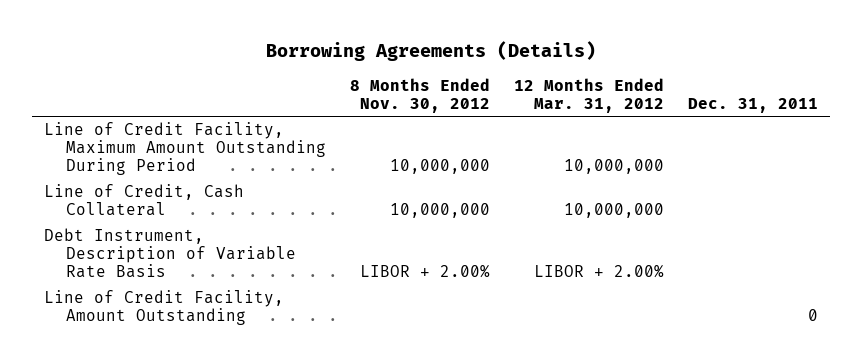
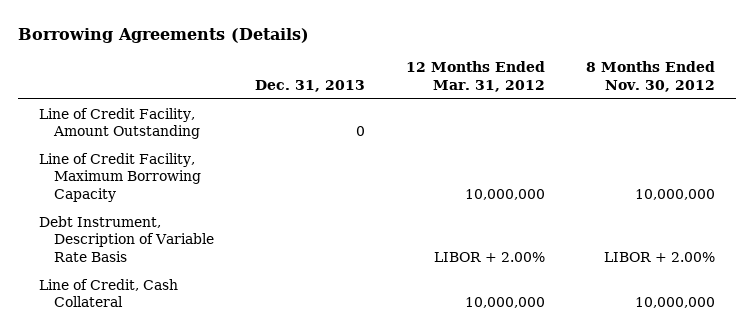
[687,97,818,113] Dec. 31, 2011 -> none
none -> [254,80,365,93] Dec. 31, 2013
[44,122,327,176] Line of Credit Facility, Maximum Amount Outstanding During Period -> none
none -> [38,152,201,203] Line of Credit Facility, Maximum Borrowing Capacity
[44,228,297,279] Debt Instrument, Description of Variable Rate Basis -> [38,215,214,263] Debt Instrument, Description of Variable Rate Basis
[44,184,245,217] Line of Credit, Cash Collateral -> [38,278,178,308] Line of Credit, Cash Collateral

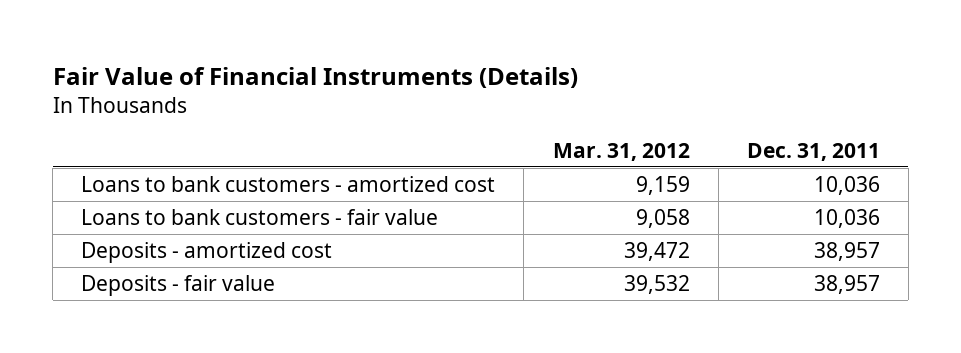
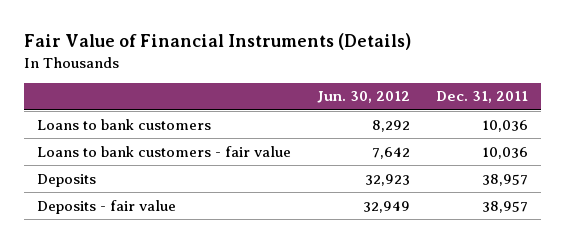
[552,142,690,161] Mar. 31, 2012 -> none
none -> [317,91,411,104] Jun. 30, 2012
[81,176,496,193] Loans to bank customers - amortized cost -> [36,118,211,130] Loans to bank customers
[81,242,333,264] Deposits - amortized cost -> [36,173,96,187] Deposits

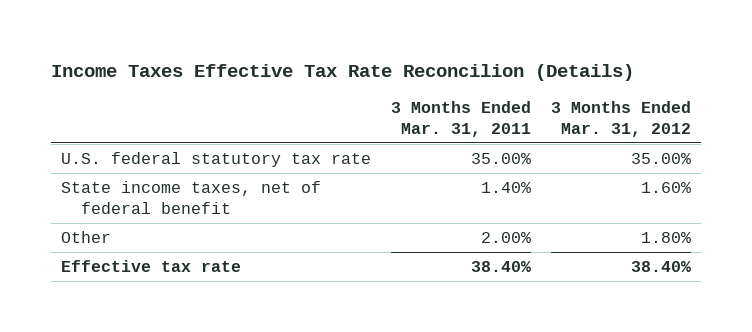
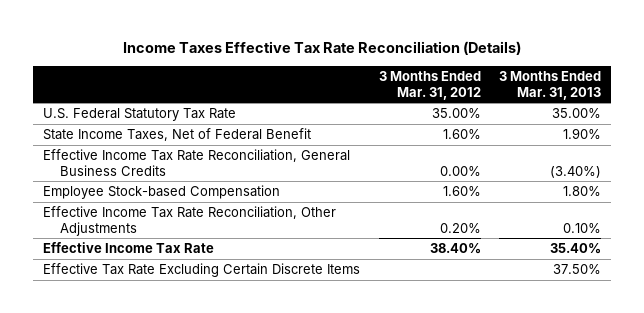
[51,63,635,81] Income Taxes Effective Tax Rate Reconcilion (Details) -> [123,41,522,56] Income Taxes Effective Tax Rate Reconciliation (Details)
[390,100,531,137] 3 Months Ended Mar. 31, 2011 -> none
none -> [499,71,602,100] 3 Months Ended Mar. 31, 2013
[61,230,112,243] Other -> none
[61,151,372,167] U.S. federal statutory tax rate -> [42,108,236,122] U.S. Federal Statutory Tax Rate
[61,180,322,214] State income taxes, net of federal benefit -> [42,128,311,142] State Income Taxes, Net of Federal Benefit
none -> [42,149,350,176] Effective Income Tax Rate Reconciliation, General Business Credits
none -> [42,185,280,200] Employee Stock-based Compensation
none -> [42,206,336,236] Effective Income Tax Rate Reconciliation, Other Adjustments
[61,259,242,272] Effective tax rate -> [42,242,214,254] Effective Income Tax Rate
none -> [42,263,360,278] Effective Tax Rate Excluding Certain Discrete Items

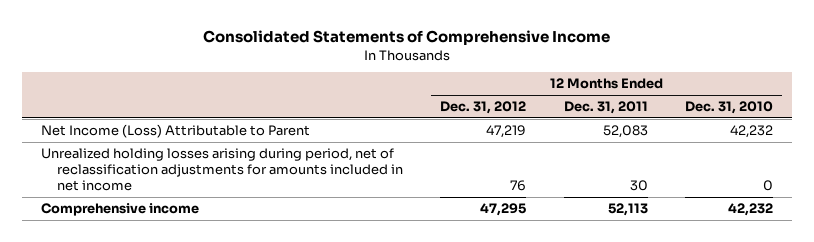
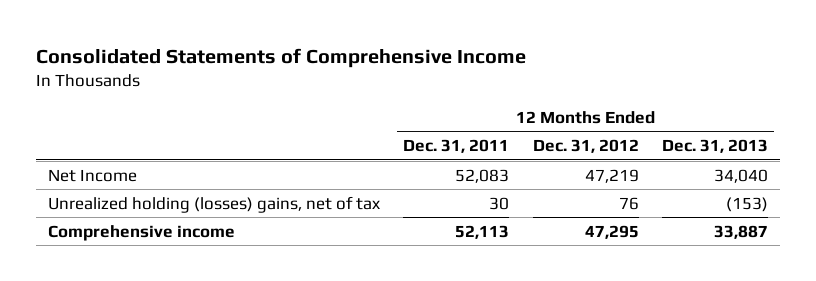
[685,101,774,115] Dec. 31, 2010 -> none
none -> [662,139,769,154] Dec. 31, 2013
[40,123,310,138] Net Income (Loss) Attributable to Parent -> [47,168,137,182] Net Income
[40,147,404,192] Unrealized holding losses arising during period, net of reclassification adjustments for amounts included in net income -> [47,195,380,213] Unrealized holding (losses) gains, net of tax

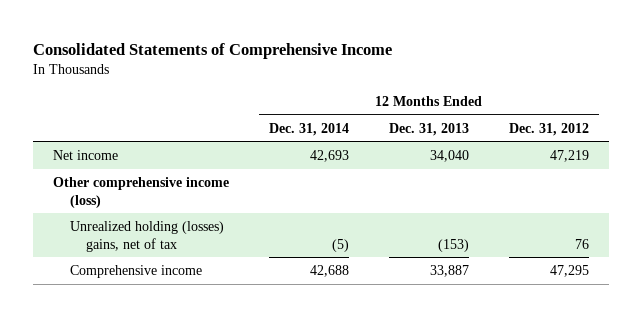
[403,139,510,154] Dec. 31, 2011 -> none
none -> [268,122,349,136] Dec. 31, 2014
[47,168,137,182] Net Income -> [52,149,118,160] Net income
none -> [52,176,229,208] Other comprehensive income (loss)

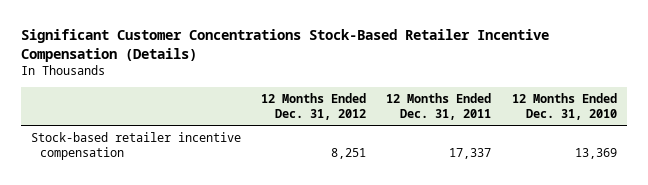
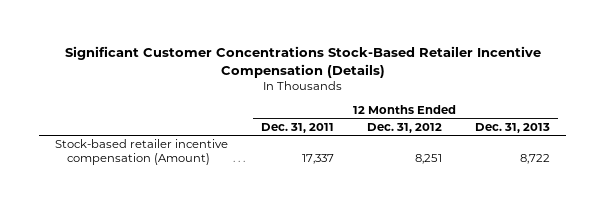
[511,92,617,121] 12 Months Ended Dec. 31, 2010 -> none
none -> [474,122,550,133] Dec. 31, 2013
[31,131,242,161] Stock-based retailer incentive compensation -> [55,139,229,165] Stock-based retailer incentive compensation (Amount)

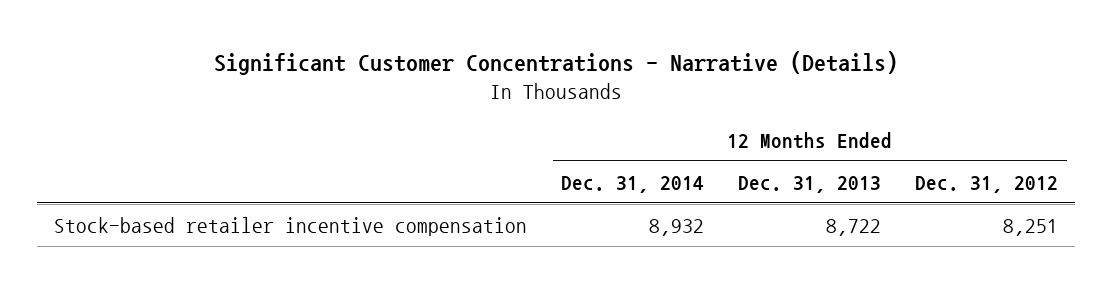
[64,45,541,78] Significant Customer Concentrations Stock-Based Retailer Incentive Compensation (Details) -> [214,50,899,75] Significant Customer Concentrations - Narrative (Details)
[261,122,335,133] Dec. 31, 2011 -> none
none -> [561,175,705,193] Dec. 31, 2014
[55,139,229,165] Stock-based retailer incentive compensation (Amount) -> [53,216,527,236] Stock-based retailer incentive compensation

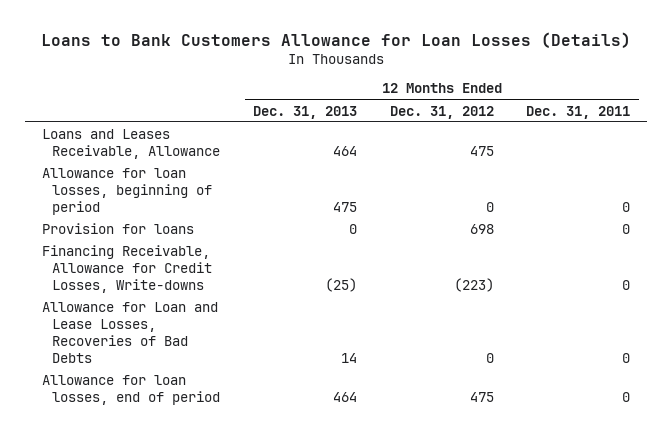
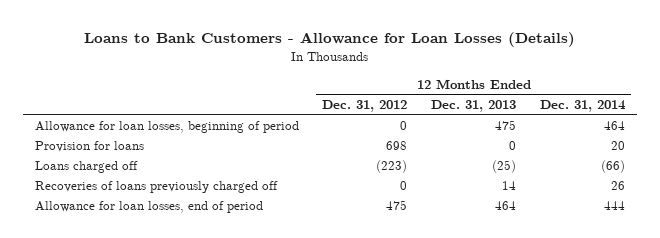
[40,31,631,48] Loans to Bank Customers Allowance for Loan Losses (Details) -> [83,32,575,48] Loans to Bank Customers - Allowance for Loan Losses (Details)
[526,105,631,119] Dec. 31, 2011 -> none
none -> [540,99,627,112] Dec. 31, 2014
[41,129,220,159] Loans and Leases Receivable, Allowance -> none
[41,302,218,363] Allowance for Loan and Lease Losses, Recoveries of Bad Debts -> none
[41,245,212,293] Financing Receivable, Allowance for Credit Losses, Write-downs -> [34,160,138,173] Loans charged off
none -> [34,180,278,193] Recoveries of loans previously charged off

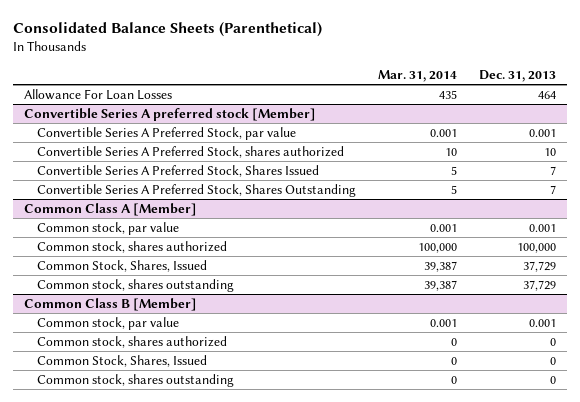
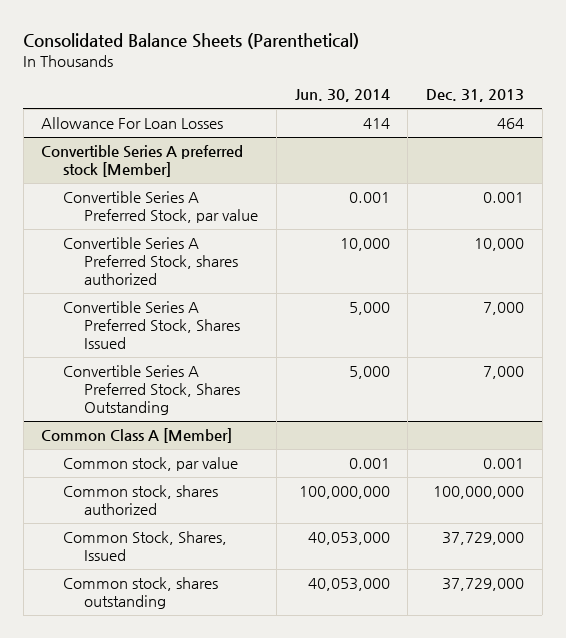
[378,69,458,82] Mar. 31, 2014 -> none
none -> [294,89,390,103] Jun. 30, 2014
[544,148,557,157] 10 -> [474,238,525,252] 10,000
[550,166,557,176] 7 -> [483,302,525,316] 7,000
[550,185,557,195] 7 -> [483,366,525,380] 7,000
[23,298,197,312] Common Class B [Member] -> none
[36,317,179,331] Common stock, par value -> none
[36,336,227,349] Common stock, shares authorized -> none
[36,355,207,368] Common Stock, Shares, Issued -> none
[36,374,234,388] Common stock, shares outstanding -> none
[517,243,557,254] 100,000 -> [433,486,525,500] 100,000,000
[523,261,557,273] 37,729 -> [442,532,525,546] 37,729,000
[523,280,557,292] 37,729 -> [442,578,525,592] 37,729,000

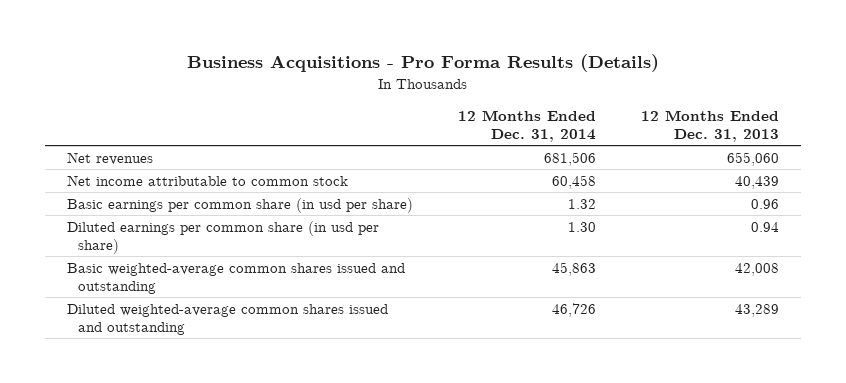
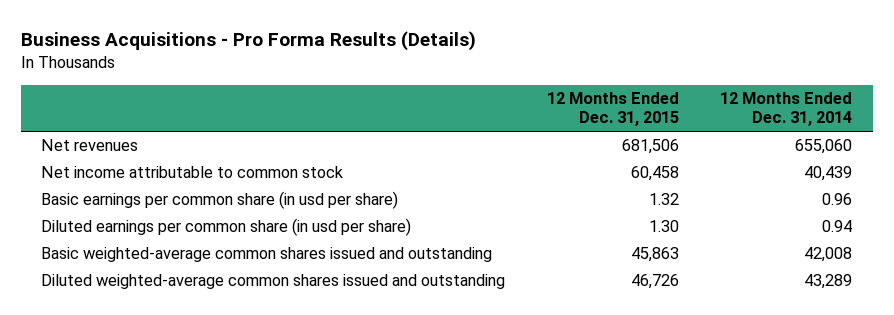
[640,109,779,142] 12 Months Ended Dec. 31, 2013 -> none
none -> [546,92,679,127] 12 Months Ended Dec. 31, 2015
[544,151,597,166] 681,506 -> [795,139,853,155] 655,060
[552,174,597,189] 60,458 -> [804,166,853,182] 40,439
[568,198,597,209] 1.32 -> [822,193,853,206] 0.96
[568,221,597,232] 1.30 -> [822,220,853,233] 0.94
[552,261,597,276] 45,863 -> [804,247,853,263] 42,008
[552,302,597,317] 46,726 -> [804,274,853,290] 43,289

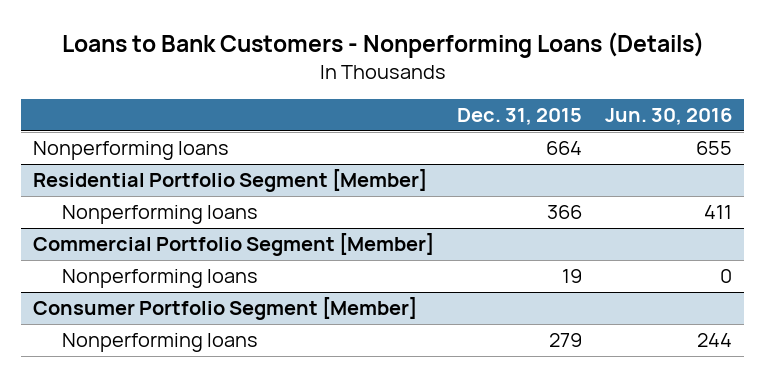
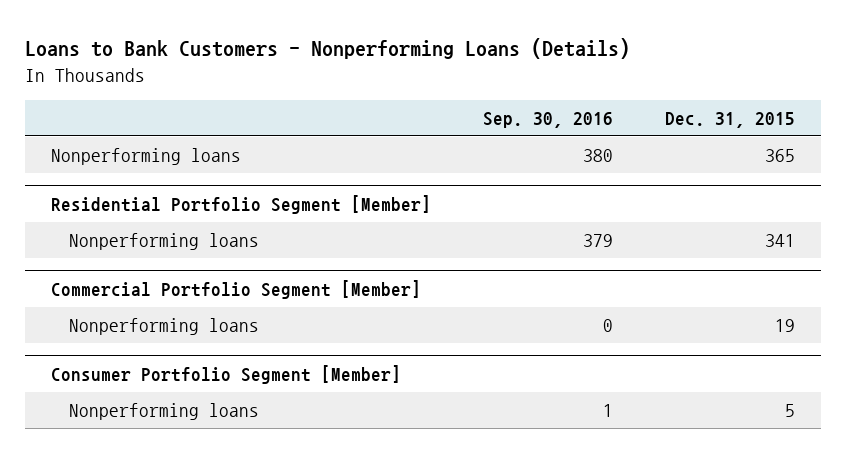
[605,108,733,126] Jun. 30, 2016 -> none
none -> [483,111,614,128] Sep. 30, 2016
[546,141,583,156] 664 -> [765,149,796,163] 365
[547,205,583,220] 366 -> [765,234,796,248] 341
[549,333,583,348] 279 -> [785,404,796,418] 5

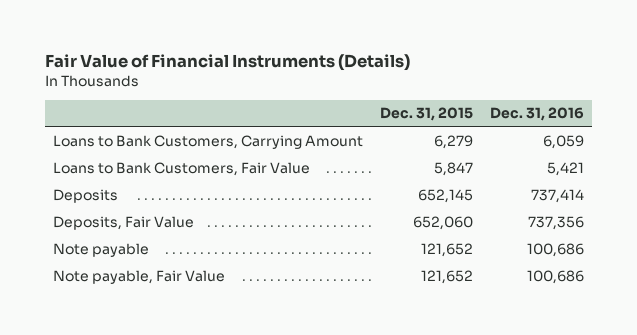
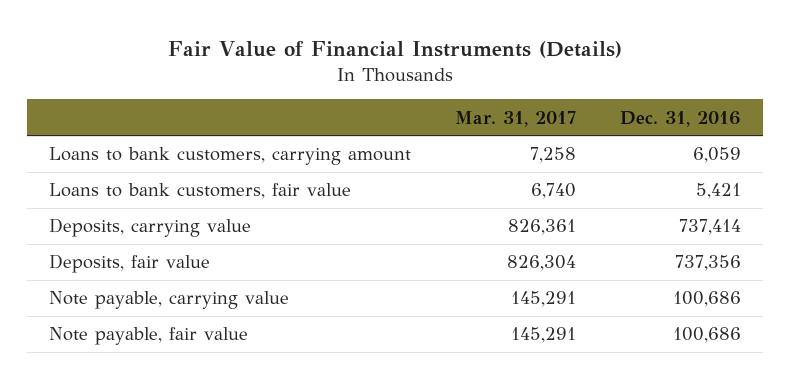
[379,107,473,122] Dec. 31, 2015 -> none
none -> [455,110,577,127] Mar. 31, 2017
[53,135,364,150] Loans to Bank Customers, Carrying Amount -> [49,147,412,166] Loans to bank customers, carrying amount
[53,162,311,177] Loans to Bank Customers, Fair Value -> [49,183,352,200] Loans to bank customers, fair value
[53,189,119,204] Deposits -> [49,218,252,238] Deposits, carrying value
[53,216,195,231] Deposits, Fair Value -> [49,254,211,274] Deposits, fair value
[53,243,150,258] Note payable -> [49,291,290,310] Note payable, carrying value
[53,270,226,285] Note payable, Fair Value -> [49,327,249,346] Note payable, fair value

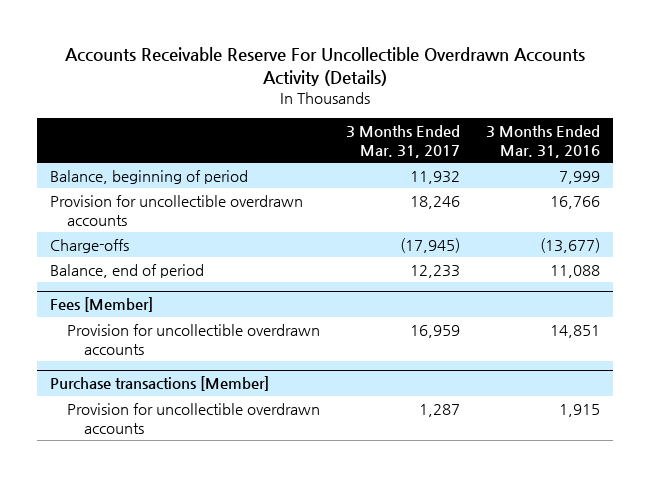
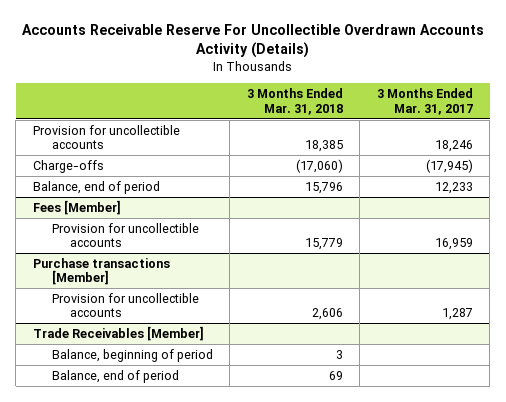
[485,125,600,159] 3 Months Ended Mar. 31, 2016 -> none
none -> [246,87,343,115] 3 Months Ended Mar. 31, 2018
[49,169,248,184] Balance, beginning of period -> none
[49,194,303,226] Provision for uncollectible overdrawn accounts -> [32,124,180,150] Provision for uncollectible accounts
[66,323,320,355] Provision for uncollectible overdrawn accounts -> [51,222,199,248] Provision for uncollectible accounts
[66,402,320,434] Provision for uncollectible overdrawn accounts -> [51,292,199,318] Provision for uncollectible accounts
none -> [32,325,204,341] Trade Receivables [Member]
none -> [51,348,213,362] Balance, beginning of period
none -> [51,369,179,383] Balance, end of period

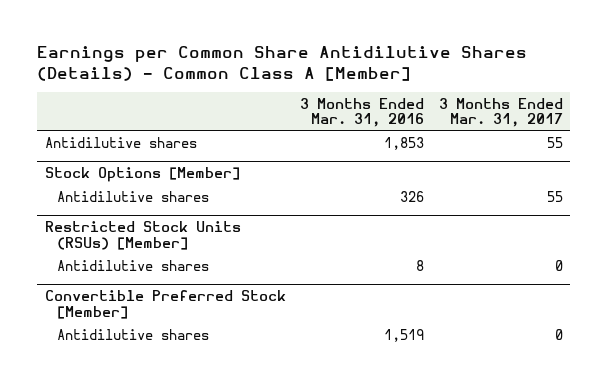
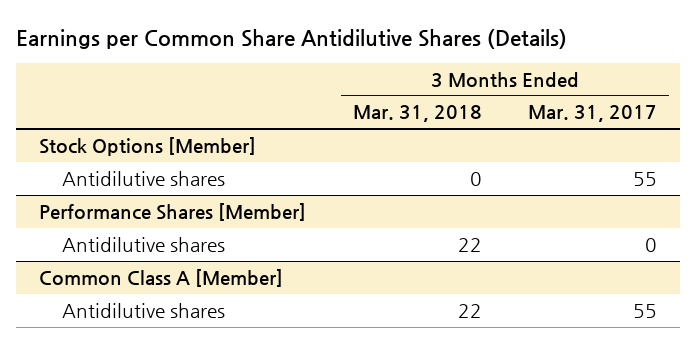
[37,46,528,81] Earnings per Common Share Antidilutive Shares (Details) - Common Class A [Member] -> [16,28,568,49] Earnings per Common Share Antidilutive Shares (Details)
[300,97,425,127] 3 Months Ended Mar. 31, 2016 -> none
none -> [352,105,482,123] Mar. 31, 2018
[44,136,197,148] Antidilutive shares -> none
[44,221,241,250] Restricted Stock Units (RSUs) [Member] -> none
[57,259,210,271] Antidilutive shares -> none
[44,290,286,319] Convertible Preferred Stock [Member] -> none
none -> [39,202,307,221] Performance Shares [Member]
none -> [39,268,284,287] Common Class A [Member]
none -> [62,302,226,318] Antidilutive shares

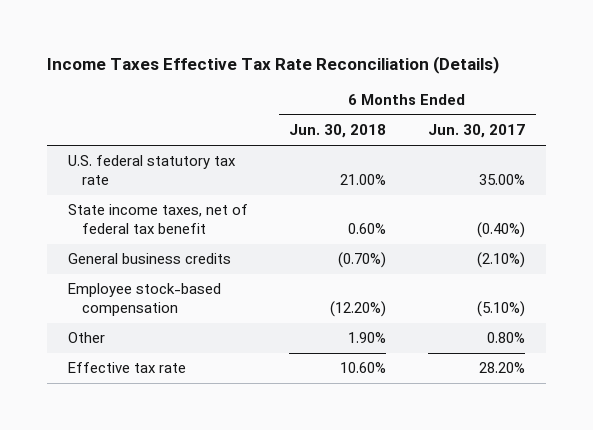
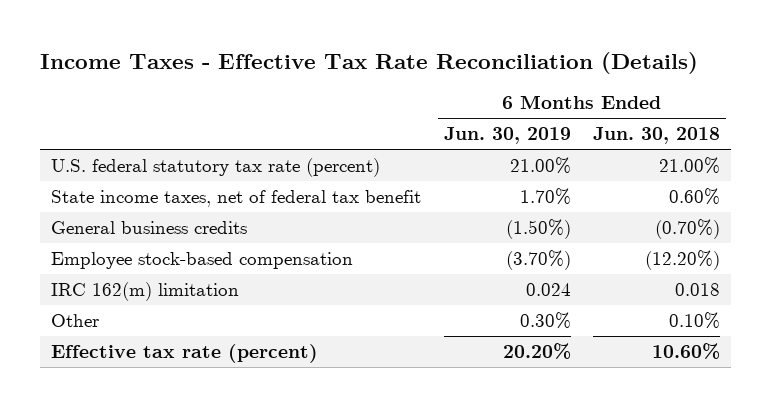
[46,55,499,74] Income Taxes Effective Tax Rate Reconciliation (Details) -> [39,51,698,74] Income Taxes - Effective Tax Rate Reconciliation (Details)
[428,124,526,139] Jun. 30, 2017 -> none
none -> [443,126,571,144] Jun. 30, 2019
[67,155,236,185] U.S. federal statutory tax rate -> [51,157,381,177] U.S. federal statutory tax rate (percent)
none -> [51,281,240,301] IRC 162(m) limitation
[348,332,387,344] 1.90% -> [669,311,721,329] 0.10%
[67,362,186,374] Effective tax rate -> [51,343,319,363] Effective tax rate (percent)

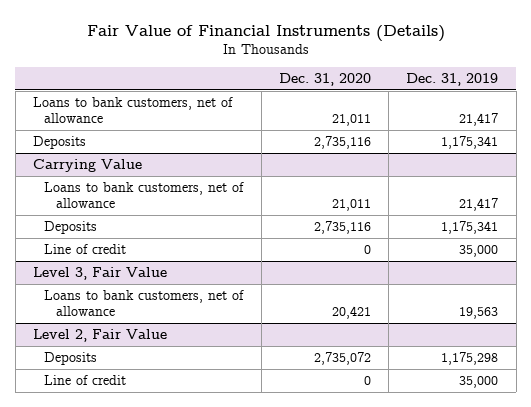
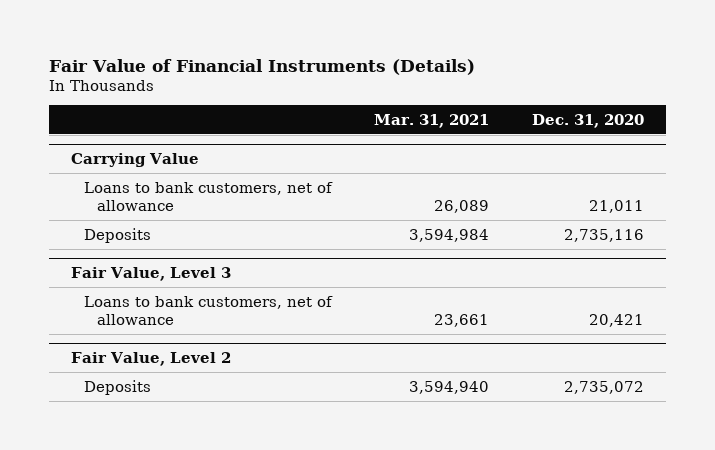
[406,73,499,87] Dec. 31, 2019 -> none
none -> [374,113,490,128] Mar. 31, 2021
[32,96,233,123] Loans to bank customers, net of allowance -> none
[32,135,86,149] Deposits -> none
[44,243,127,254] Line of credit -> none
[32,266,167,280] Level 3, Fair Value -> [70,266,231,281] Fair Value, Level 3
[32,328,167,342] Level 2, Fair Value -> [70,351,231,366] Fair Value, Level 2
[44,374,127,385] Line of credit -> none

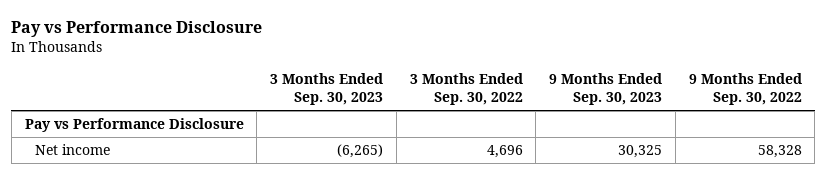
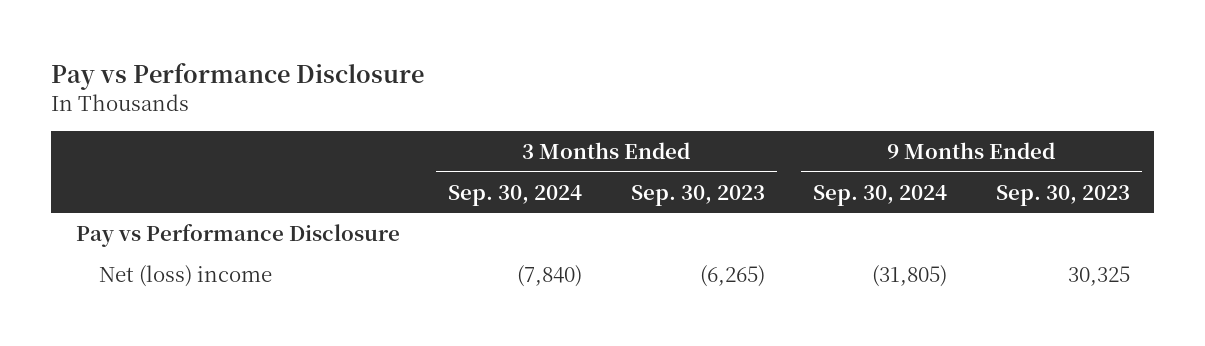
[409,72,523,106] 3 Months Ended Sep. 30, 2022 -> none
[688,72,802,106] 9 Months Ended Sep. 30, 2022 -> none
none -> [448,184,583,206] Sep. 30, 2024
none -> [813,184,948,206] Sep. 30, 2024
[35,144,111,156] Net income -> [99,264,273,287] Net (loss) income

